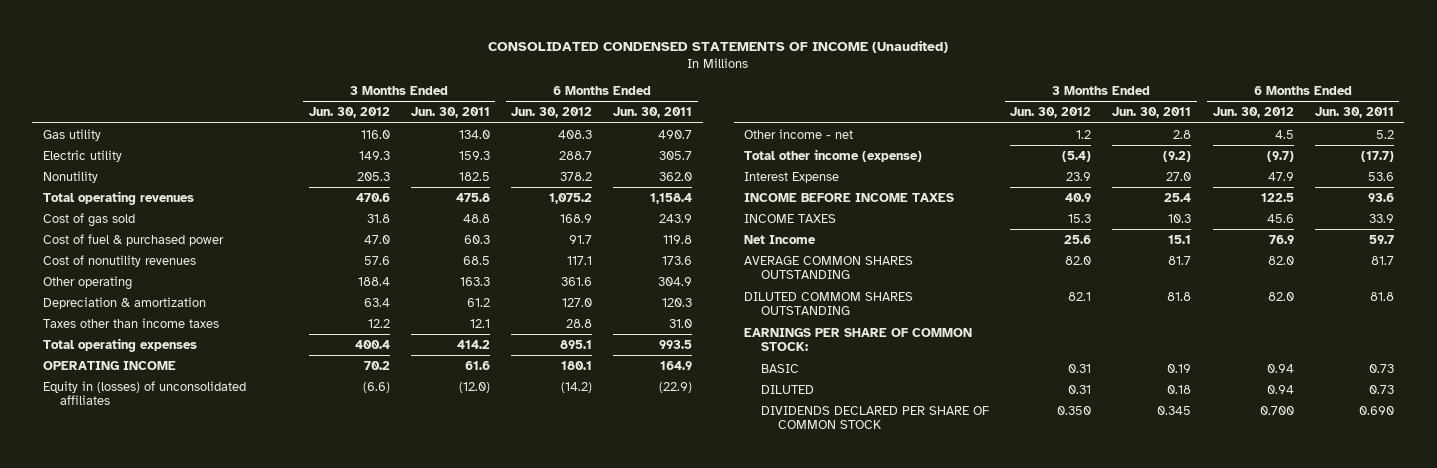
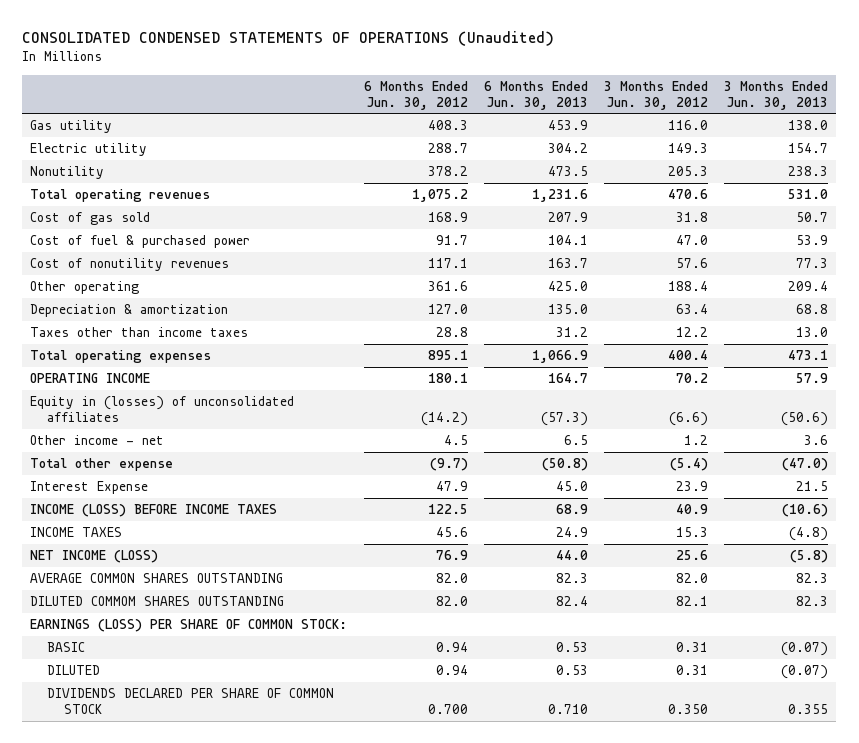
[488,40,949,54] CONSOLIDATED CONDENSED STATEMENTS OF INCOME (Unaudited) -> [22,31,555,47] CONSOLIDATED CONDENSED STATEMENTS OF OPERATIONS (Unaudited)
[410,107,490,119] Jun. 30, 2011 -> none
[613,107,693,119] Jun. 30, 2011 -> none
none -> [483,80,588,110] 6 Months Ended Jun. 30, 2013
none -> [724,80,829,110] 3 Months Ended Jun. 30, 2013
[744,148,923,162] Total other income (expense) -> [30,457,174,471] Total other expense
[744,192,955,202] INCOME BEFORE INCOME TAXES -> [30,503,278,517] INCOME (LOSS) BEFORE INCOME TAXES
[744,234,817,244] Net Income -> [30,549,159,563] NET INCOME (LOSS)
[744,327,973,352] EARNINGS PER SHARE OF COMMON STOCK: -> [30,618,348,632] EARNINGS (LOSS) PER SHARE OF COMMON STOCK:

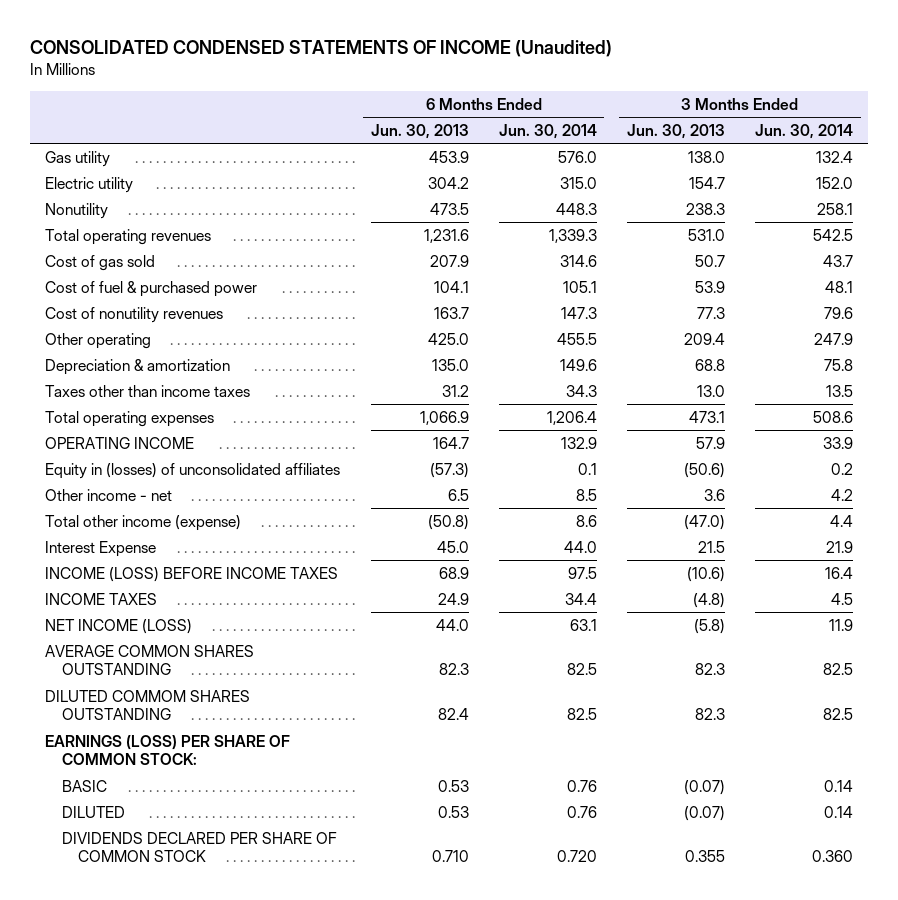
[22,31,555,47] CONSOLIDATED CONDENSED STATEMENTS OF OPERATIONS (Unaudited) -> [30,40,613,58] CONSOLIDATED CONDENSED STATEMENTS OF INCOME (Unaudited)
[363,80,468,110] 6 Months Ended Jun. 30, 2012 -> none
[603,80,708,110] 3 Months Ended Jun. 30, 2012 -> none
none -> [498,123,597,139] Jun. 30, 2014
none -> [755,123,854,139] Jun. 30, 2014
[30,457,174,471] Total other expense -> [45,514,242,531] Total other income (expense)

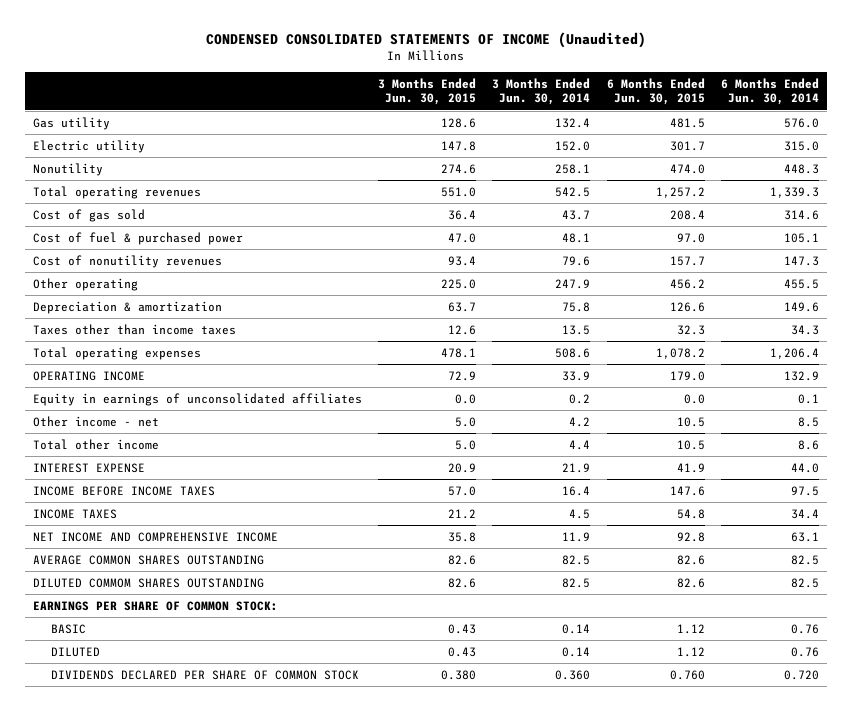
[30,40,613,58] CONSOLIDATED CONDENSED STATEMENTS OF INCOME (Unaudited) -> [205,31,646,48] CONDENSED CONSOLIDATED STATEMENTS OF INCOME (Unaudited)
[370,123,469,139] Jun. 30, 2013 -> none
[626,123,725,139] Jun. 30, 2013 -> none
none -> [378,77,477,106] 3 Months Ended Jun. 30, 2015
none -> [606,77,705,106] 6 Months Ended Jun. 30, 2015
[45,462,341,479] Equity in (losses) of unconsolidated affiliates -> [32,392,362,406] Equity in earnings of unconsolidated affiliates
[45,514,242,531] Total other income (expense) -> [32,438,159,450] Total other income
[45,540,157,557] Interest Expense -> [32,462,145,473] INTEREST EXPENSE
[45,566,339,582] INCOME (LOSS) BEFORE INCOME TAXES -> [32,485,215,496] INCOME BEFORE INCOME TAXES
[45,618,193,634] NET INCOME (LOSS) -> [32,531,278,542] NET INCOME AND COMPREHENSIVE INCOME
[45,734,291,766] EARNINGS (LOSS) PER SHARE OF COMMON STOCK: -> [32,600,278,611] EARNINGS PER SHARE OF COMMON STOCK:

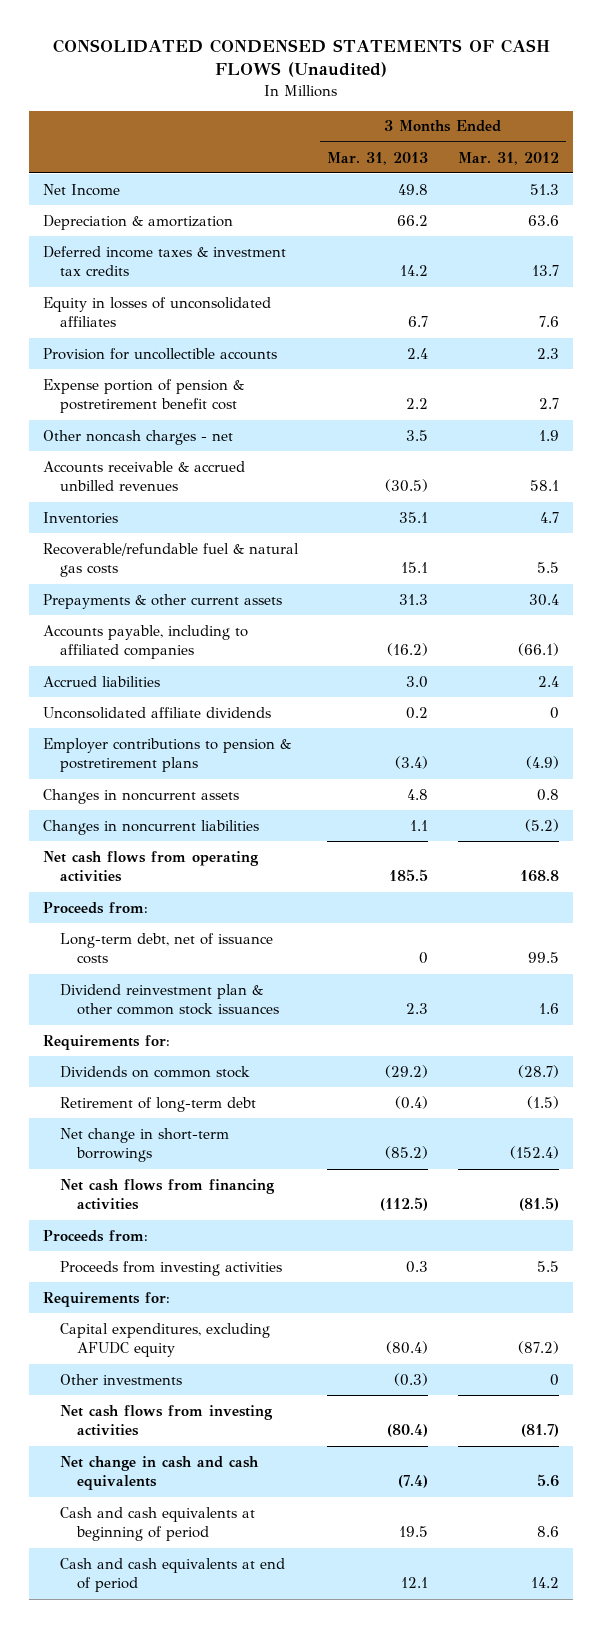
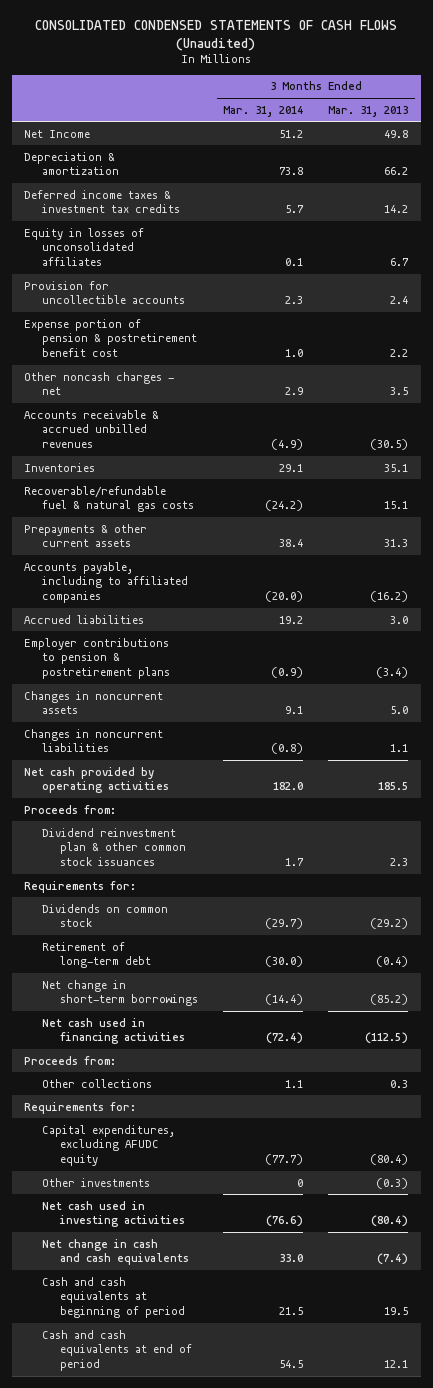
[457,151,559,165] Mar. 31, 2012 -> none
none -> [223,105,304,117] Mar. 31, 2014
[43,706,272,719] Unconsolidated affiliate dividends -> none
[407,788,429,800] 4.8 -> [390,706,409,715] 5.0
[43,850,260,883] Net cash flows from operating activities -> [24,766,170,794] Net cash provided by operating activities
[60,932,274,965] Long-term debt, net of issuance costs -> none
[60,1178,276,1211] Net cash flows from financing activities -> [42,1017,185,1045] Net cash used in financing activities
[60,1260,283,1276] Proceeds from investing activities -> [42,1078,153,1088] Other collections
[60,1404,274,1437] Net cash flows from investing activities -> [42,1200,185,1228] Net cash used in investing activities

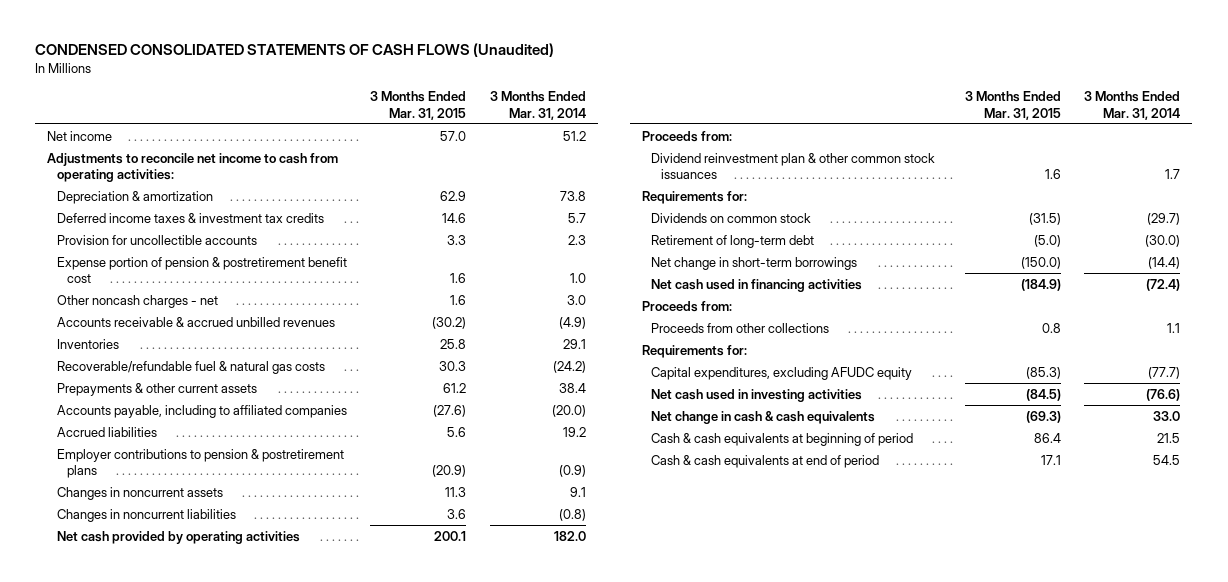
[35,19,398,51] CONSOLIDATED CONDENSED STATEMENTS OF CASH FLOWS (Unaudited) -> [35,43,555,58] CONDENSED CONSOLIDATED STATEMENTS OF CASH FLOWS (Unaudited)
[328,105,409,117] Mar. 31, 2013 -> none
none -> [370,91,467,120] 3 Months Ended Mar. 31, 2015
[24,129,91,138] Net Income -> [47,130,113,141] Net income
none -> [47,152,339,182] Adjustments to reconcile net income to cash from operating activities:
[24,227,145,267] Equity in losses of unconsolidated affiliates -> none
[285,387,304,396] 2.9 -> [566,294,586,305] 3.0
[42,1078,153,1088] Other collections -> [651,322,830,333] Proceeds from other collections
[42,1177,151,1187] Other investments -> none
[42,1238,189,1266] Net change in cash and cash equivalents -> [651,410,876,424] Net change in cash & cash equivalents
[42,1276,185,1319] Cash and cash equivalents at beginning of period -> [651,432,914,446] Cash & cash equivalents at beginning of period
[42,1329,192,1372] Cash and cash equivalents at end of period -> [651,454,880,468] Cash & cash equivalents at end of period

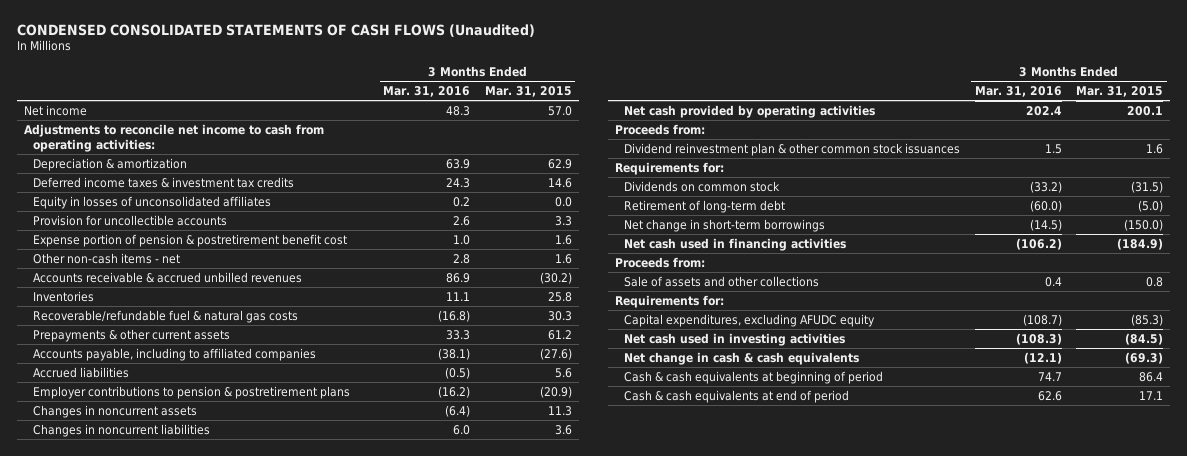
[489,91,586,120] 3 Months Ended Mar. 31, 2014 -> none
none -> [383,85,471,97] Mar. 31, 2016
none -> [33,195,272,209] Equity in losses of unconsolidated affiliates
[56,294,218,308] Other noncash charges - net -> [33,252,181,264] Other non-cash items - net
[651,322,830,333] Proceeds from other collections -> [624,275,820,287] Sale of assets and other collections

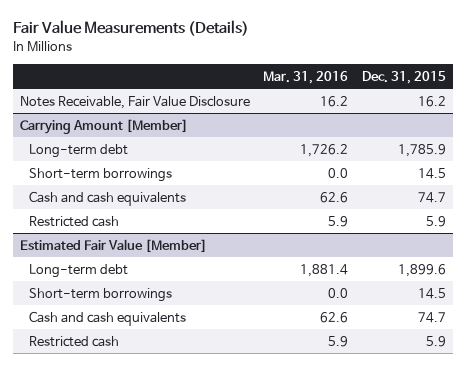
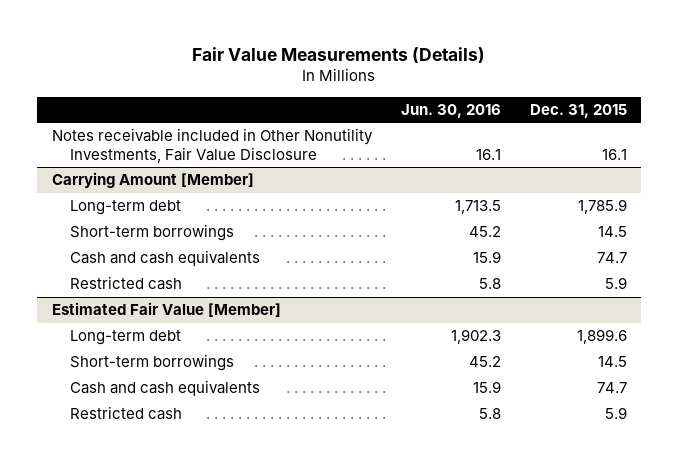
[263,70,349,84] Mar. 31, 2016 -> none
none -> [400,103,501,118] Jun. 30, 2016
[19,95,250,109] Notes Receivable, Fair Value Disclosure -> [51,128,373,163] Notes receivable included in Other Nonutility Investments, Fair Value Disclosure
[418,95,447,107] 16.2 -> [601,148,627,160] 16.1

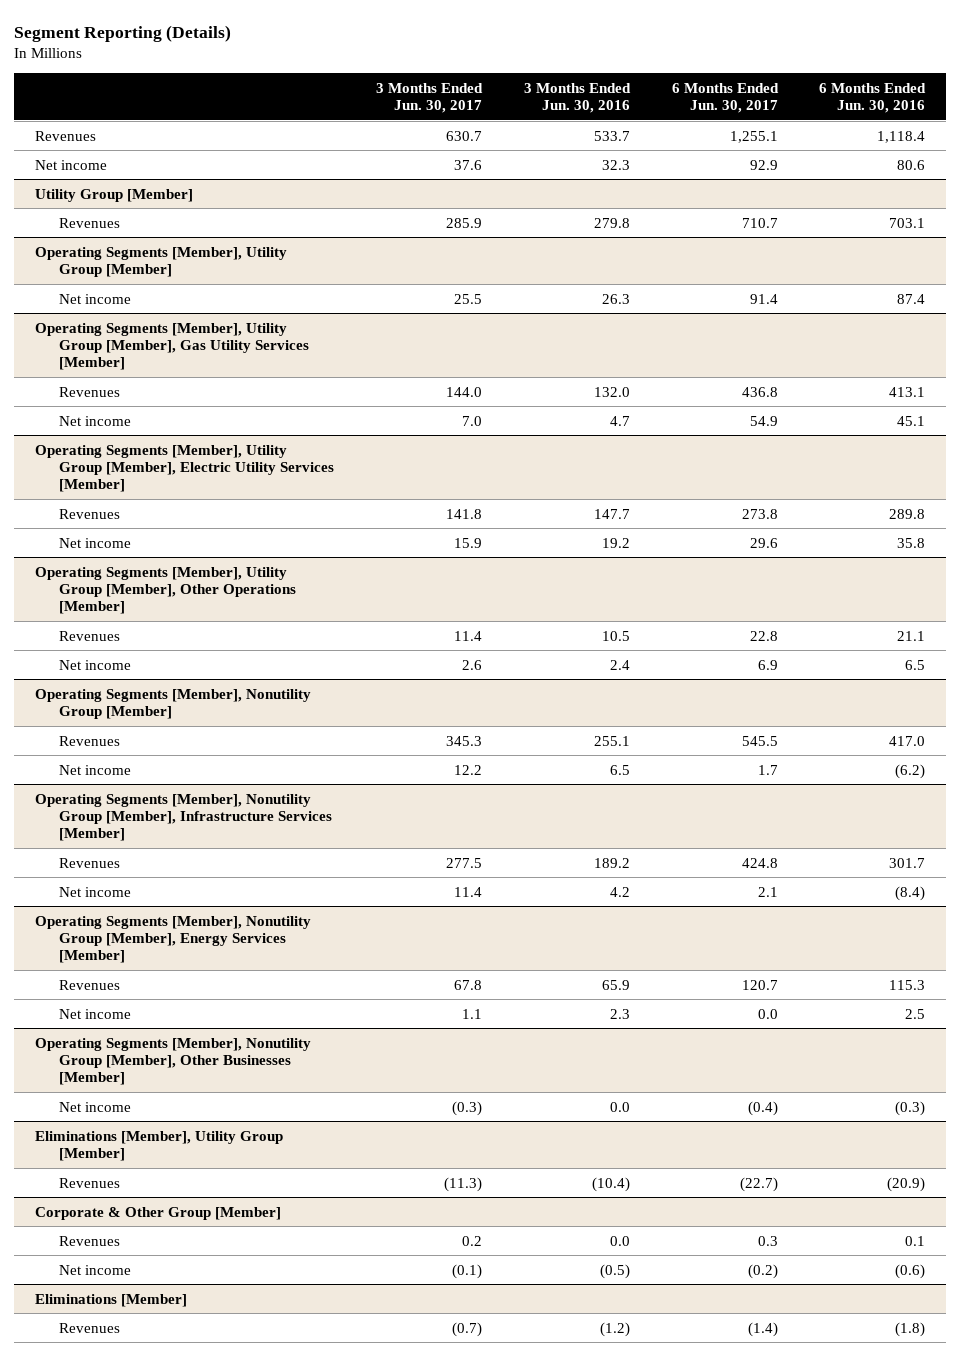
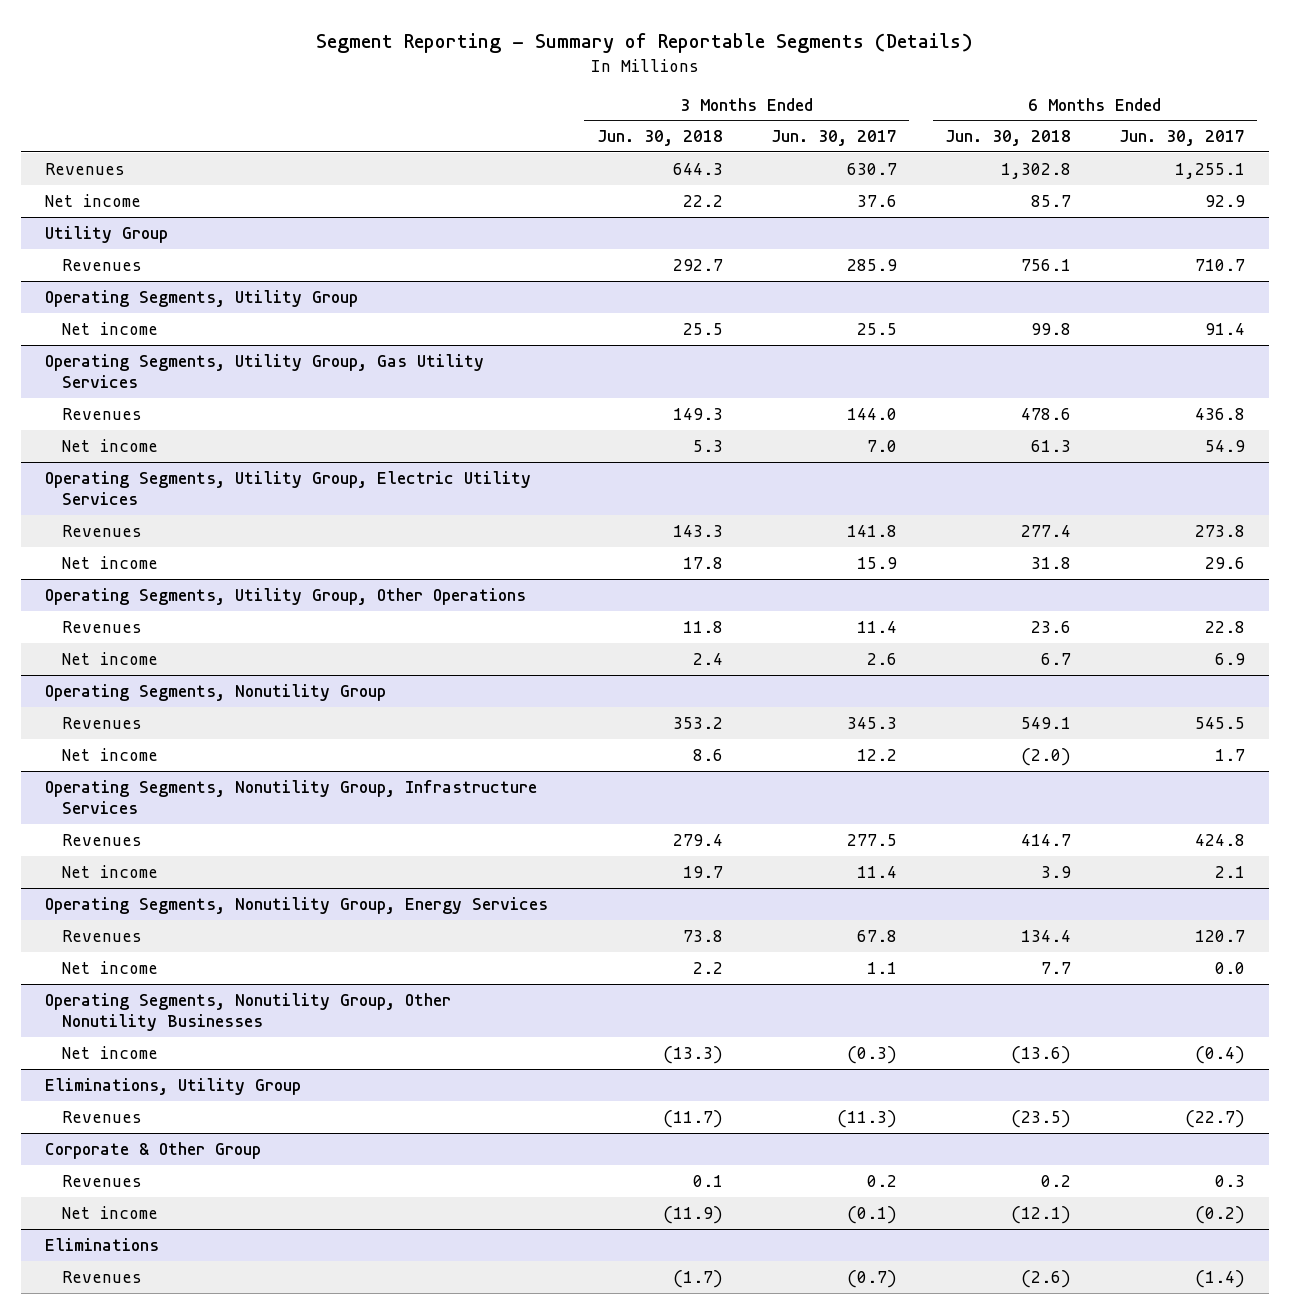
[14,24,232,42] Segment Reporting (Details) -> [316,33,974,54] Segment Reporting - Summary of Reportable Segments (Details)
[523,82,631,114] 3 Months Ended Jun. 30, 2016 -> none
[819,82,927,114] 6 Months Ended Jun. 30, 2016 -> none
none -> [596,130,723,147] Jun. 30, 2018
none -> [945,130,1072,147] Jun. 30, 2018
[35,188,194,202] Utility Group [Member] -> [45,225,169,243] Utility Group
[35,246,288,277] Operating Segments [Member], Utility Group [Member] -> [45,289,359,307] Operating Segments, Utility Group
[35,322,309,371] Operating Segments [Member], Utility Group [Member], Gas Utility Services [Member] -> [45,353,485,388] Operating Segments, Utility Group, Gas Utility Services
[35,444,334,493] Operating Segments [Member], Utility Group [Member], Electric Utility Services [Member] -> [45,470,532,505] Operating Segments, Utility Group, Electric Utility Services
[35,566,296,615] Operating Segments [Member], Utility Group [Member], Other Operations [Member] -> [45,587,527,605] Operating Segments, Utility Group, Other Operations
[35,688,312,719] Operating Segments [Member], Nonutility Group [Member] -> [45,683,387,701] Operating Segments, Nonutility Group
[35,793,332,842] Operating Segments [Member], Nonutility Group [Member], Infrastructure Services [Member] -> [45,779,538,814] Operating Segments, Nonutility Group, Infrastructure Services
[35,915,312,964] Operating Segments [Member], Nonutility Group [Member], Energy Services [Member] -> [45,896,549,914] Operating Segments, Nonutility Group, Energy Services
[35,1037,312,1086] Operating Segments [Member], Nonutility Group [Member], Other Businesses [Member] -> [45,992,452,1031] Operating Segments, Nonutility Group, Other Nonutility Businesses
[35,1130,284,1161] Eliminations [Member], Utility Group [Member] -> [45,1077,302,1095] Eliminations, Utility Group
[35,1206,282,1220] Corporate & Other Group [Member] -> [45,1141,262,1159] Corporate & Other Group
[35,1293,188,1307] Eliminations [Member] -> [45,1237,160,1251] Eliminations

